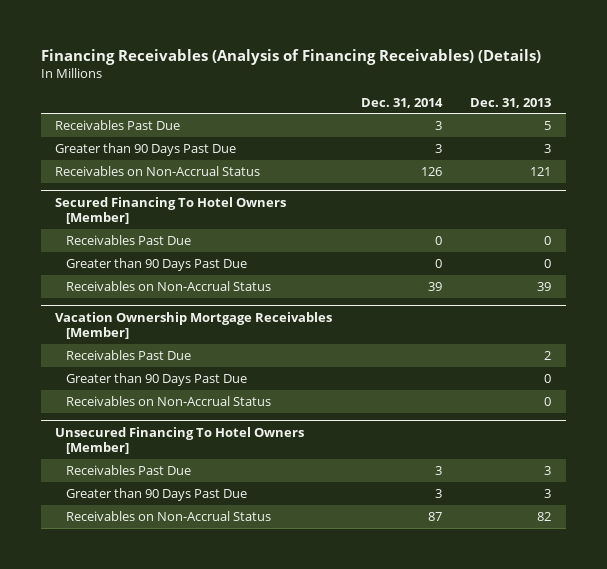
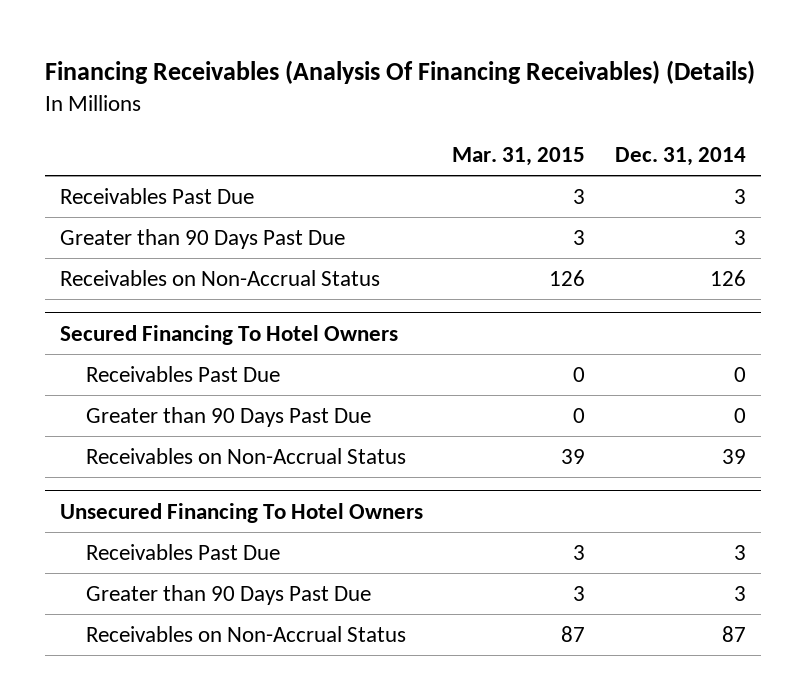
[40,48,541,65] Financing Receivables (Analysis of Financing Receivables) (Details) -> [45,60,756,85] Financing Receivables (Analysis Of Financing Receivables) (Details)
[470,97,552,108] Dec. 31, 2013 -> none
none -> [452,146,586,166] Mar. 31, 2015
[55,196,287,224] Secured Financing To Hotel Owners [Member] -> [59,324,398,345] Secured Financing To Hotel Owners
[55,311,333,339] Vacation Ownership Mortgage Receivables [Member] -> none
[66,349,192,360] Receivables Past Due -> none
[66,372,248,386] Greater than 90 Days Past Due -> none
[66,395,272,406] Receivables on Non-Accrual Status -> none
[55,426,305,454] Unsecured Financing To Hotel Owners [Member] -> [59,502,423,523] Unsecured Financing To Hotel Owners

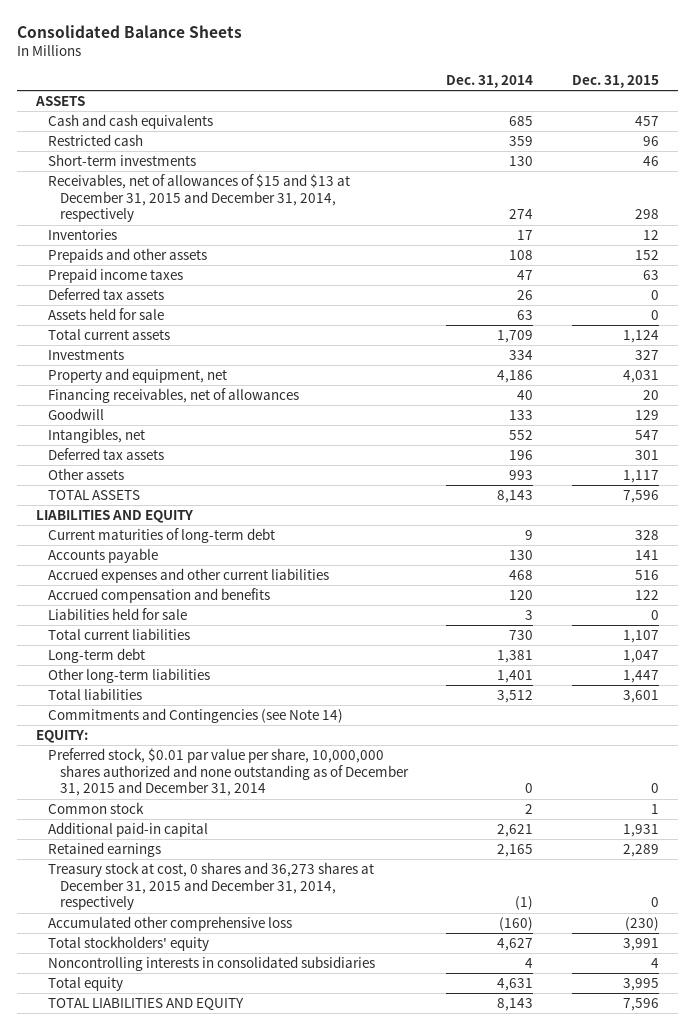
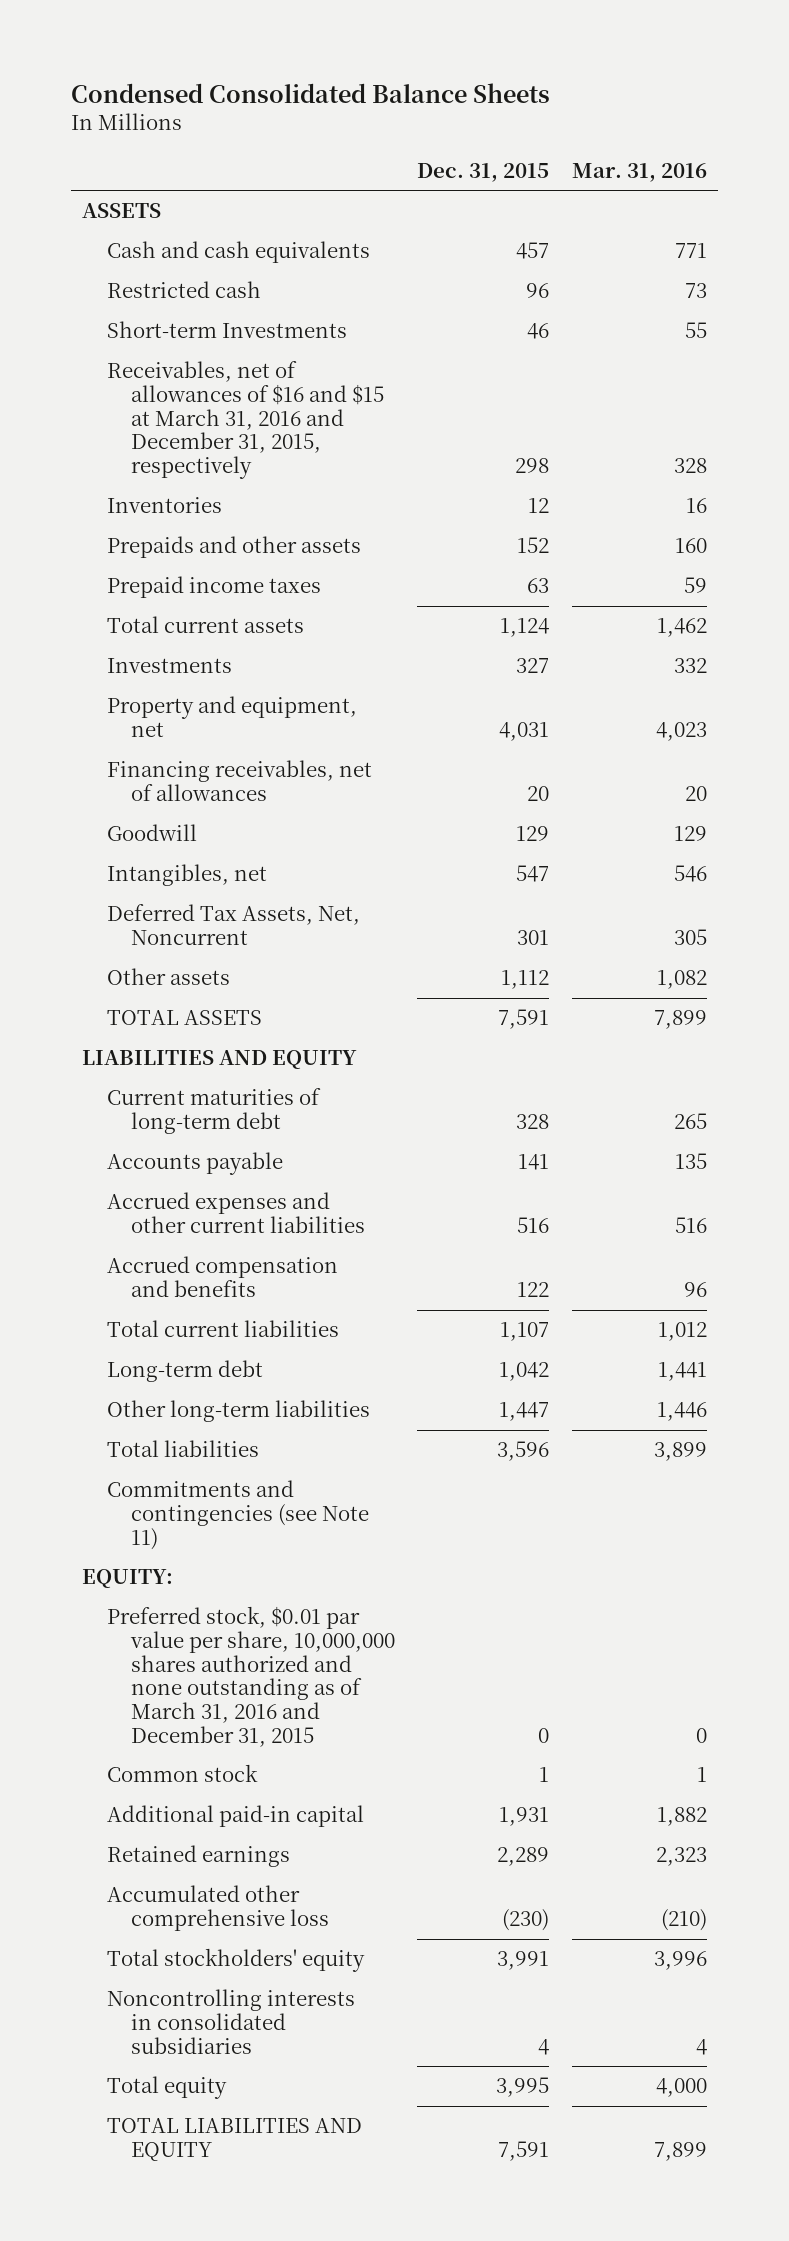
[16,24,242,38] Consolidated Balance Sheets -> [71,82,551,103] Condensed Consolidated Balance Sheets
[446,75,534,89] Dec. 31, 2014 -> none
none -> [571,162,707,182] Mar. 31, 2016
[47,154,196,167] Short-term investments -> [106,321,347,339] Short-term Investments
[47,174,350,223] Receivables, net of allowances of $15 and $13 at December 31, 2015 and December 31, 2014, respectively -> [106,361,384,480] Receivables, net of allowances of $16 and $15 at March 31, 2016 and December 31, 2015, respectively
[47,288,164,301] Deferred tax assets -> none
[47,308,164,321] Assets held for sale -> none
[47,448,164,461] Deferred tax assets -> [106,904,360,946] Deferred Tax Assets, Net, Noncurrent
[622,470,659,484] 1,117 -> [501,970,550,990] 1,112
[622,490,659,504] 7,596 -> [498,1009,550,1030] 7,591
[47,608,187,621] Liabilities held for sale -> none
[622,650,659,664] 1,047 -> [499,1362,550,1382] 1,042
[622,690,659,704] 3,601 -> [497,1441,550,1462] 3,596
[47,708,343,724] Commitments and Contingencies (see Note 14) -> [106,1480,369,1550] Commitments and contingencies (see Note 11)
[47,748,409,797] Preferred stock, $0.01 par value per share, 10,000,000 shares authorized and none outstanding as of December 31, 2015 and December 31, 2014 -> [106,1606,395,1747] Preferred stock, $0.01 par value per share, 10,000,000 shares authorized and none outstanding as of March 31, 2016 and December 31, 2015
[47,862,374,911] Treasury stock at cost, 0 shares and 36,273 shares at December 31, 2015 and December 31, 2014, respectively -> none
[622,998,659,1012] 7,596 -> [498,2141,550,2162] 7,591

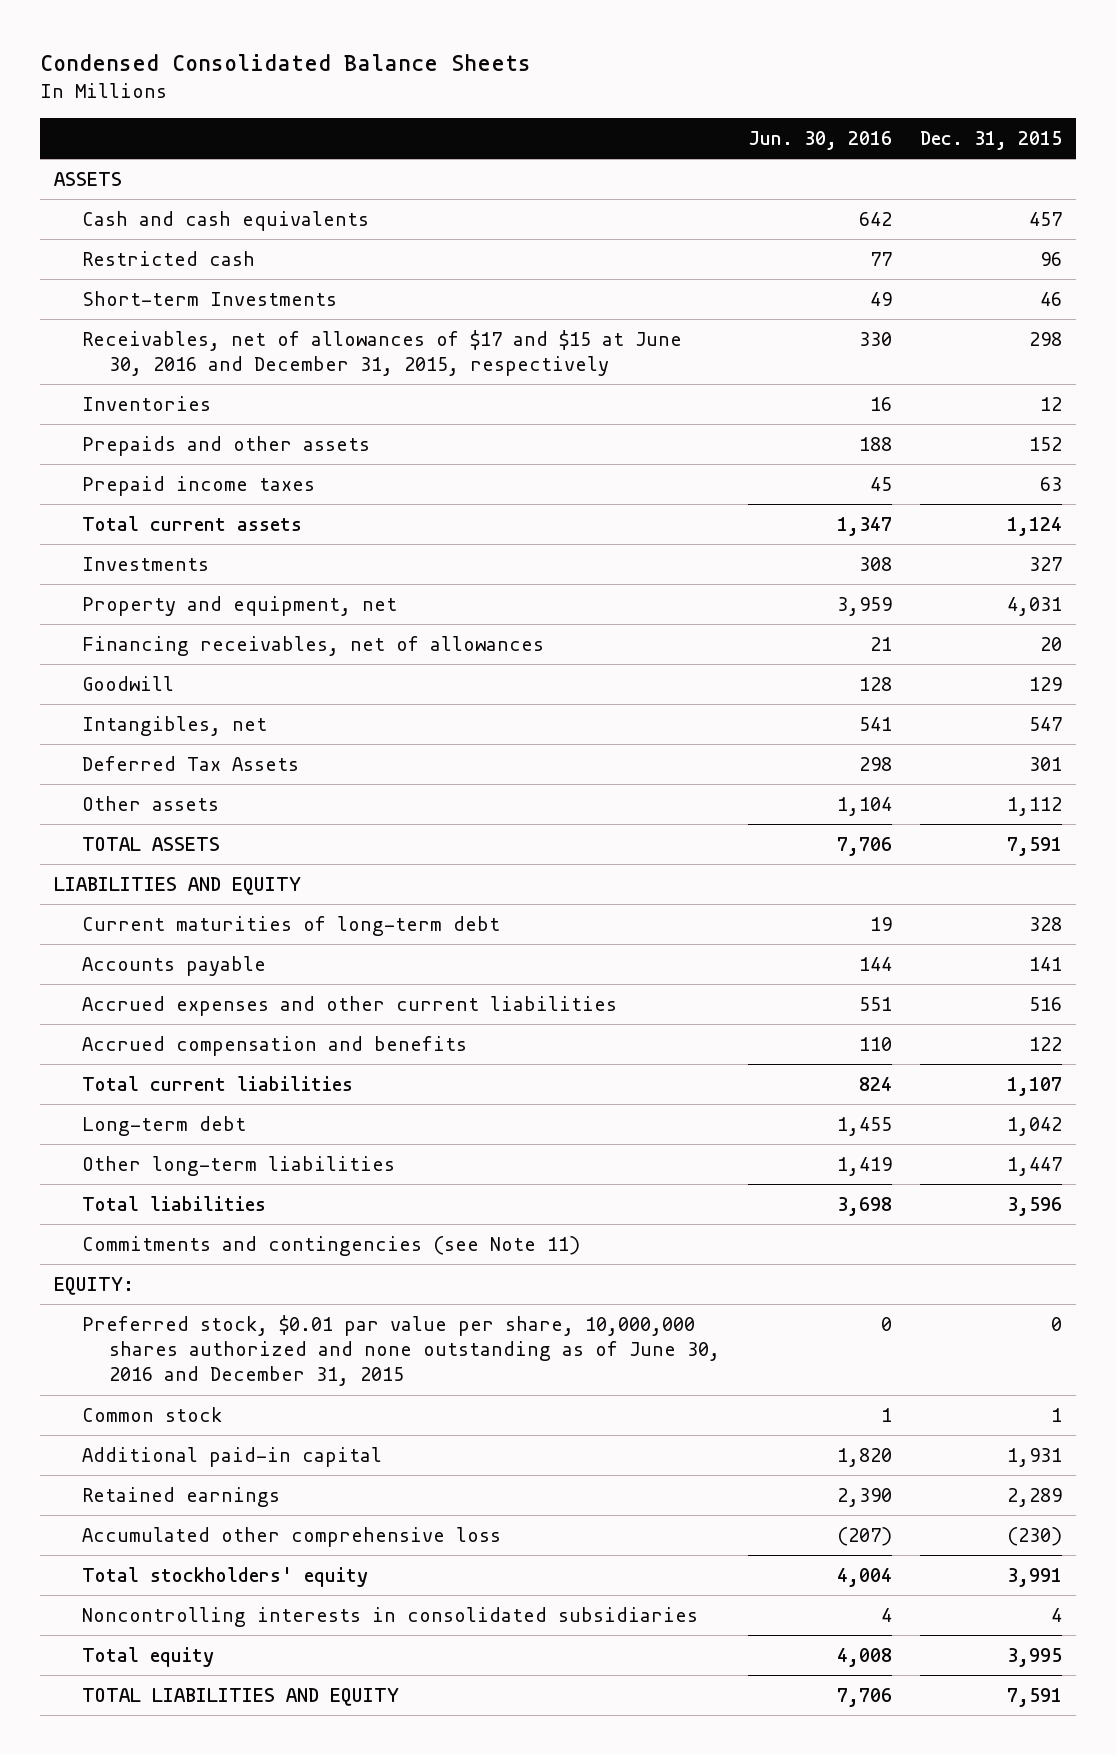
[571,162,707,182] Mar. 31, 2016 -> none
none -> [748,130,893,150] Jun. 30, 2016
[106,361,384,480] Receivables, net of allowances of $16 and $15 at March 31, 2016 and December 31, 2015, respectively -> [81,330,682,377] Receivables, net of allowances of $17 and $15 at June 30, 2016 and December 31, 2015, respectively
[106,904,360,946] Deferred Tax Assets, Net, Noncurrent -> [81,756,299,772] Deferred Tax Assets
[106,1606,395,1747] Preferred stock, $0.01 par value per share, 10,000,000 shares authorized and none outstanding as of March 31, 2016 and December 31, 2015 -> [81,1315,721,1387] Preferred stock, $0.01 par value per share, 10,000,000 shares authorized and none outstanding as of June 30, 2016 and December 31, 2015

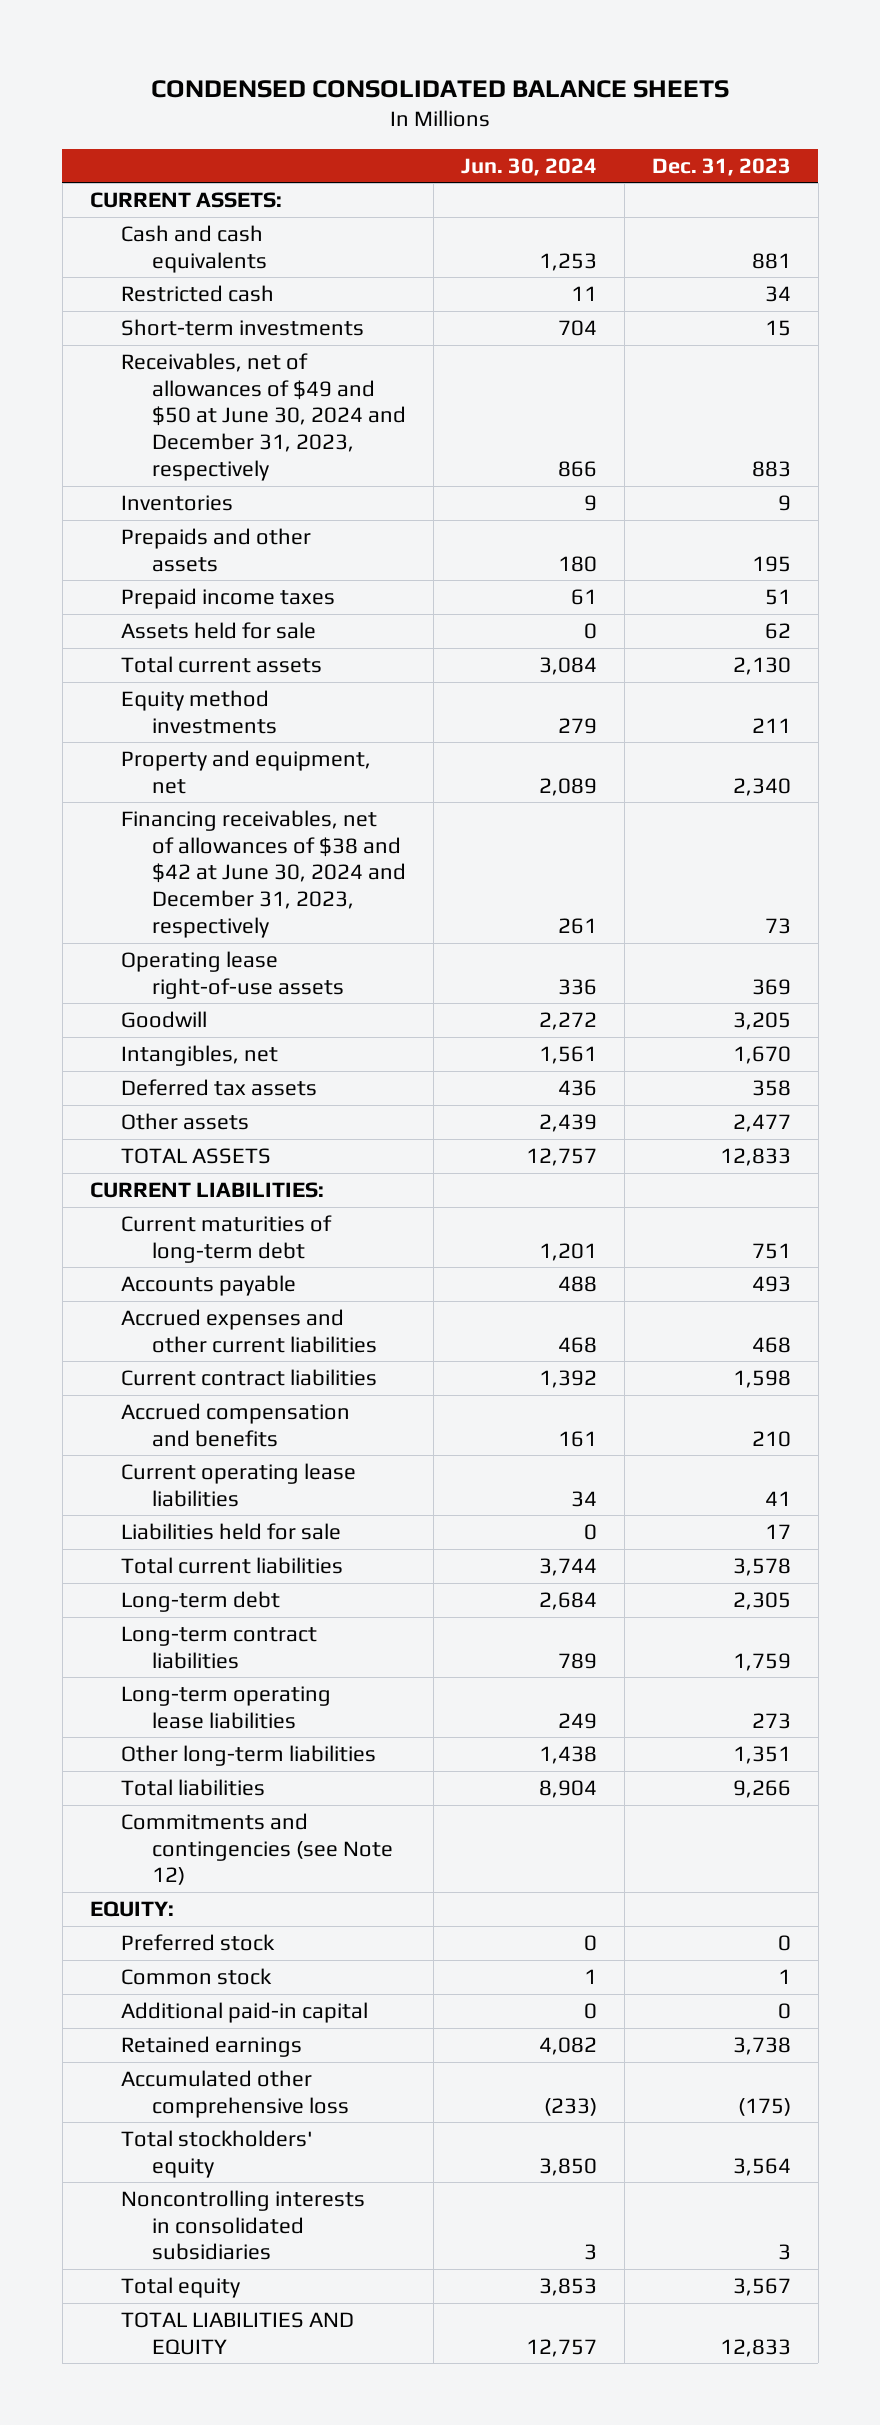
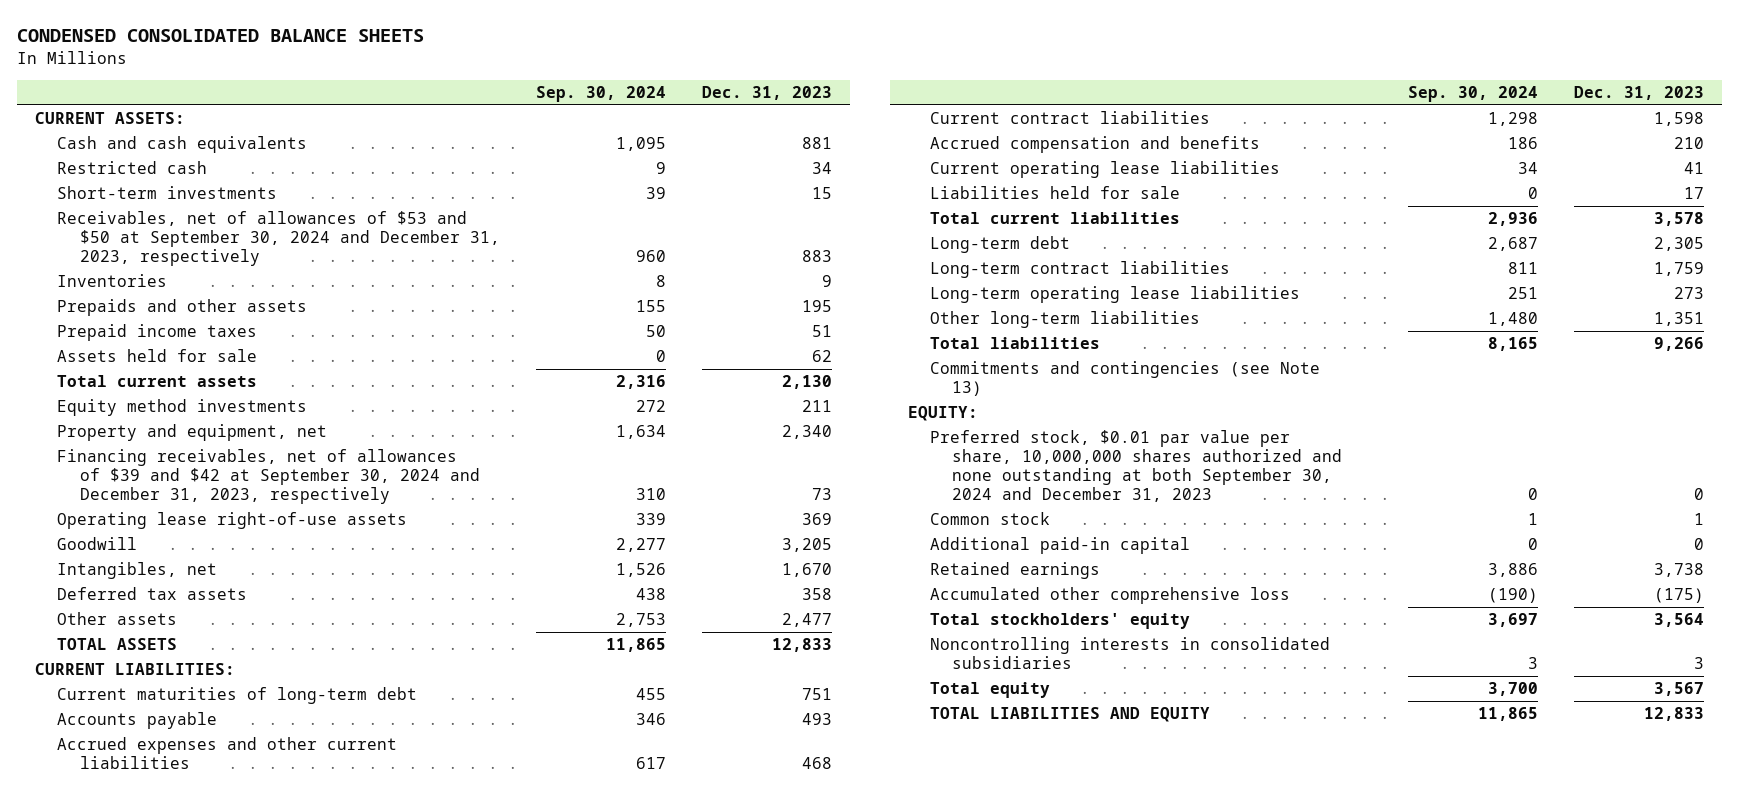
[460,157,597,176] Jun. 30, 2024 -> none
none -> [535,85,666,102] Sep. 30, 2024
[120,352,406,482] Receivables, net of allowances of $49 and $50 at June 30, 2024 and December 31, 2023, respectively -> [57,211,500,267] Receivables, net of allowances of $53 and $50 at September 30, 2024 and December 31, 2023, respectively
[120,809,406,939] Financing receivables, net of allowances of $38 and $42 at June 30, 2024 and December 31, 2023, respectively -> [57,449,480,505] Financing receivables, net of allowances of $39 and $42 at September 30, 2024 and December 31, 2023, respectively
[120,1812,393,1886] Commitments and contingencies (see Note 12) -> [929,361,1320,397] Commitments and contingencies (see Note 13)
[120,1933,275,1951] Preferred stock -> [929,430,1343,503] Preferred stock, $0.01 par value per share, 10,000,000 shares authorized and none outstanding at both September 30, 2024 and December 31, 2023

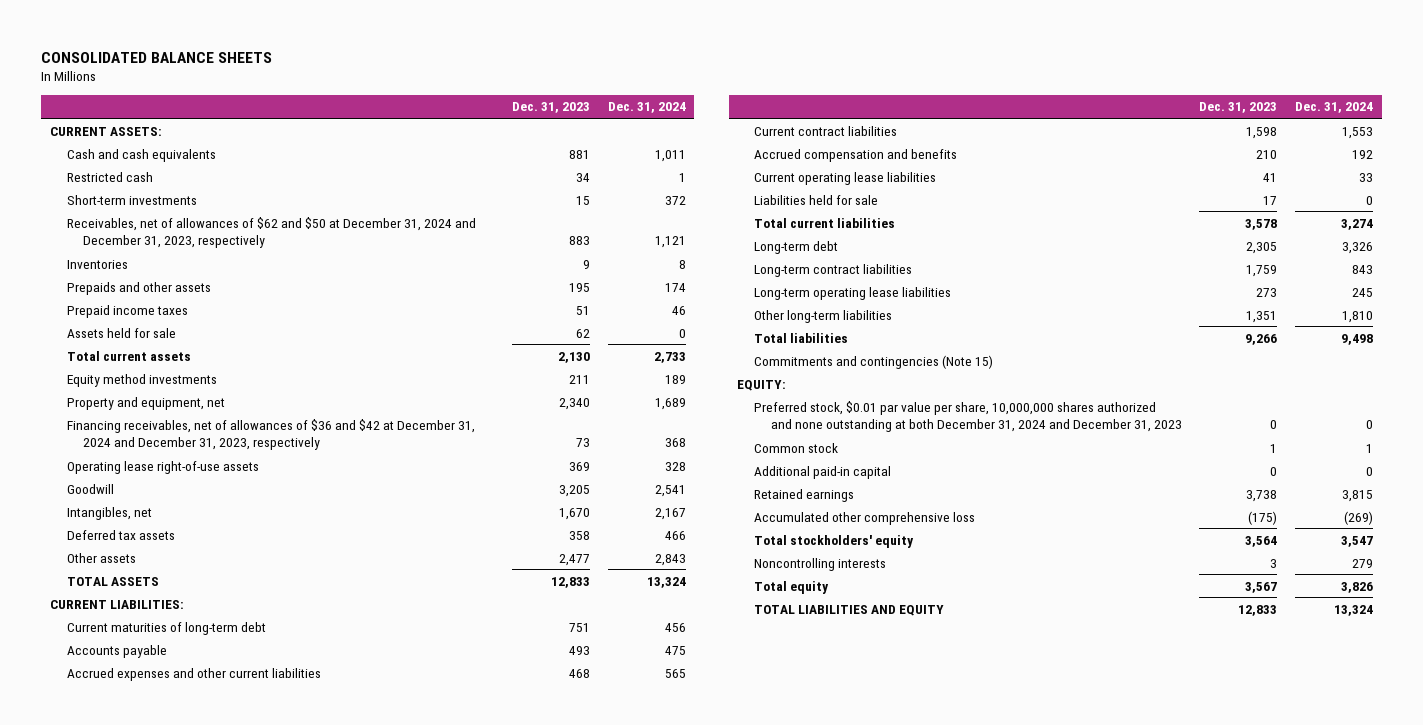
[17,28,425,42] CONDENSED CONSOLIDATED BALANCE SHEETS -> [41,51,273,63] CONSOLIDATED BALANCE SHEETS
[535,85,666,102] Sep. 30, 2024 -> none
none -> [607,102,686,114] Dec. 31, 2024
[57,211,500,267] Receivables, net of allowances of $53 and $50 at September 30, 2024 and December 31, 2023, respectively -> [66,216,476,248] Receivables, net of allowances of $62 and $50 at December 31, 2024 and December 31, 2023, respectively
[57,449,480,505] Financing receivables, net of allowances of $39 and $42 at September 30, 2024 and December 31, 2023, respectively -> [66,418,475,450] Financing receivables, net of allowances of $36 and $42 at December 31, 2024 and December 31, 2023, respectively
[929,361,1320,397] Commitments and contingencies (see Note 13) -> [754,354,994,369] Commitments and contingencies (Note 15)
[929,430,1343,503] Preferred stock, $0.01 par value per share, 10,000,000 shares authorized and none outstanding at both September 30, 2024 and December 31, 2023 -> [754,400,1182,432] Preferred stock, $0.01 par value per share, 10,000,000 shares authorized and none outstanding at both December 31, 2024 and December 31, 2023
[929,637,1330,670] Noncontrolling interests in consolidated subsidiaries -> [754,557,887,571] Noncontrolling interests

